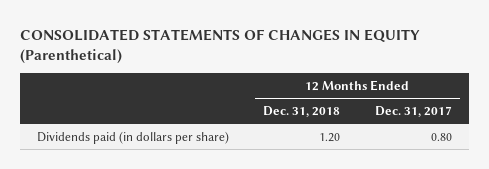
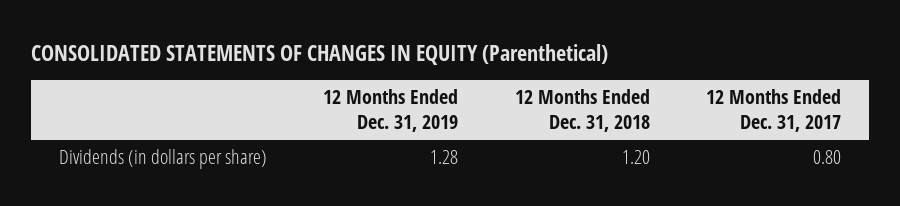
none -> [323,89,459,132] 12 Months Ended Dec. 31, 2019
[37,130,230,144] Dividends paid (in dollars per share) -> [58,149,267,170] Dividends (in dollars per share)

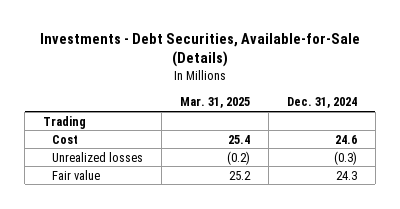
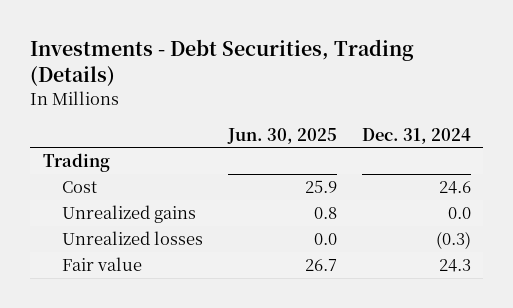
[39,33,360,68] Investments - Debt Securities, Available-for-Sale (Details) -> [30,39,415,87] Investments - Debt Securities, Trading (Details)
[179,97,250,109] Mar. 31, 2025 -> none
none -> [226,127,337,144] Jun. 30, 2025
none -> [62,204,197,223] Unrealized gains

